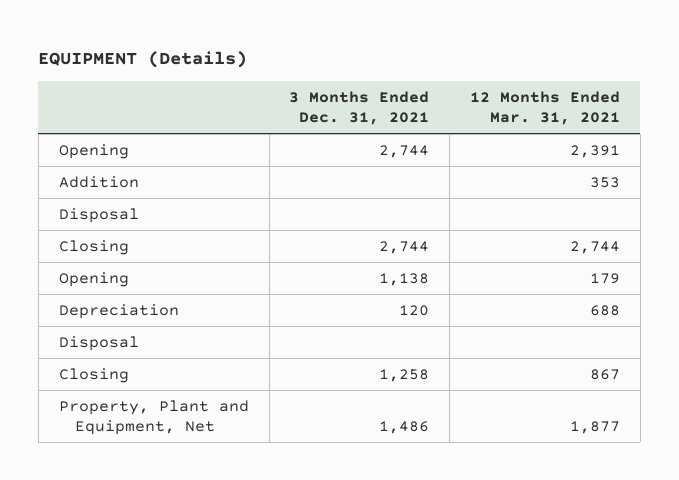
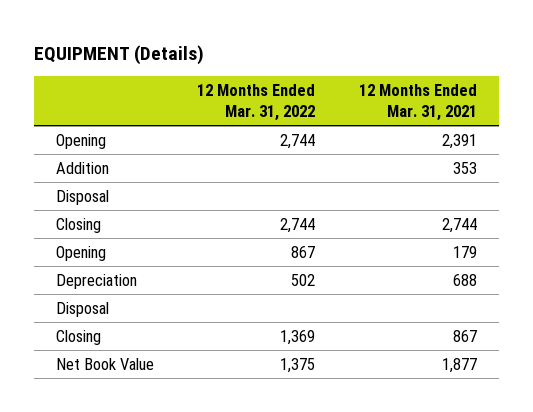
[289,90,430,126] 3 Months Ended Dec. 31, 2021 -> none
none -> [197,83,316,121] 12 Months Ended Mar. 31, 2022
[58,399,249,436] Property, Plant and Equipment, Net -> [55,357,154,370] Net Book Value

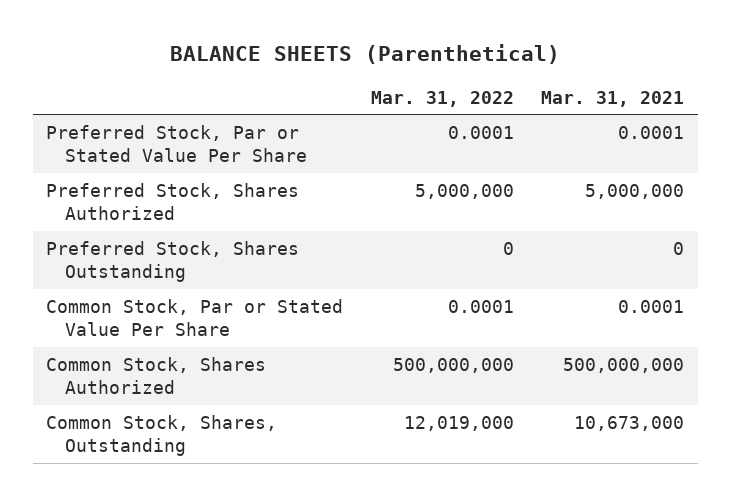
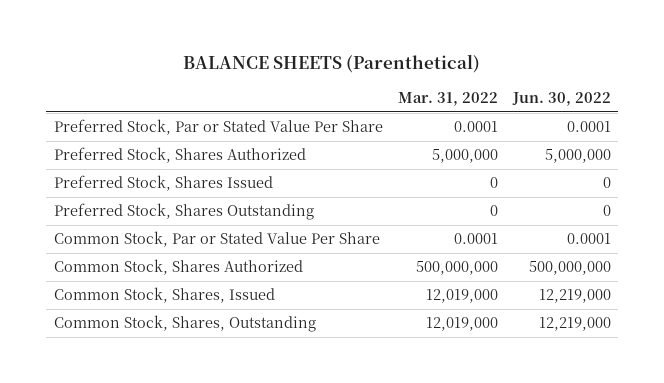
[541,90,685,107] Mar. 31, 2021 -> none
none -> [511,92,611,107] Jun. 30, 2022
none -> [53,175,273,192] Preferred Stock, Shares Issued
none -> [53,287,275,304] Common Stock, Shares, Issued

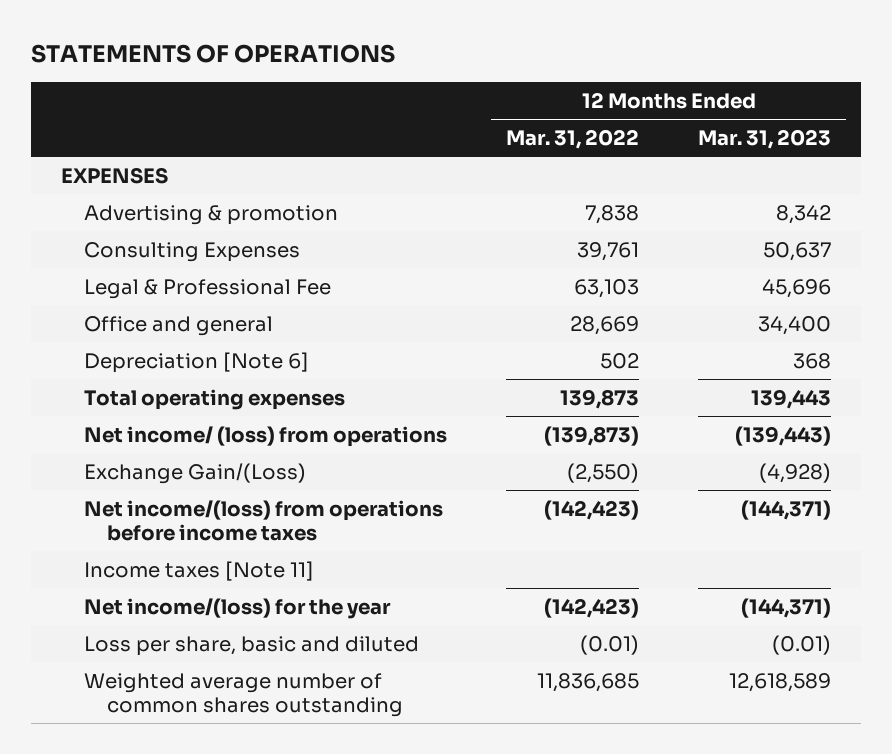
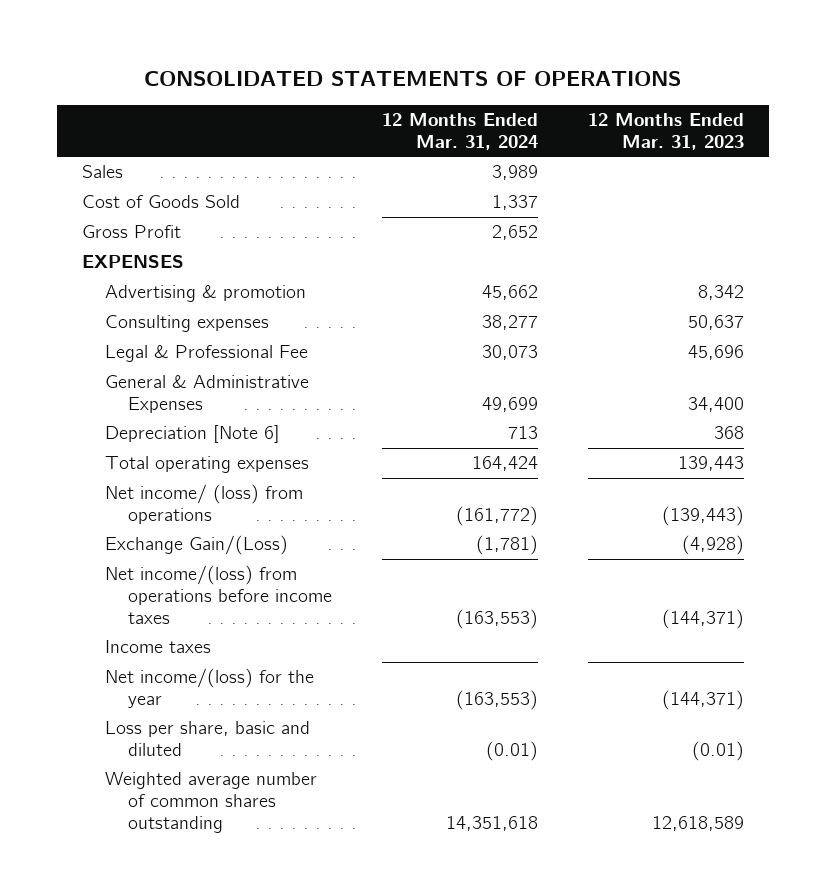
[31,44,396,64] STATEMENTS OF OPERATIONS -> [144,70,682,86] CONSOLIDATED STATEMENTS OF OPERATIONS
[505,128,639,149] Mar. 31, 2022 -> none
none -> [381,112,538,150] 12 Months Ended Mar. 31, 2024
none -> [82,165,124,179] Sales
none -> [82,195,241,209] Cost of Goods Sold
none -> [82,225,182,239] Gross Profit
[83,241,300,262] Consulting Expenses -> [104,315,269,333] Consulting expenses
[83,315,273,336] Office and general -> [104,375,309,414] General & Administrative Expenses
[83,560,314,581] Income taxes [Note 11] -> [104,640,211,654] Income taxes

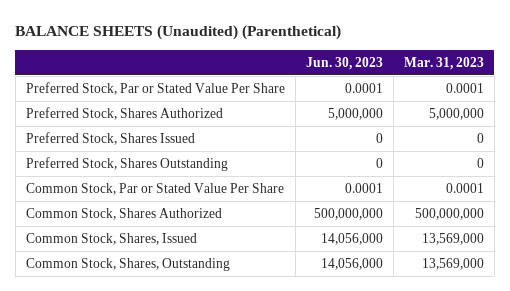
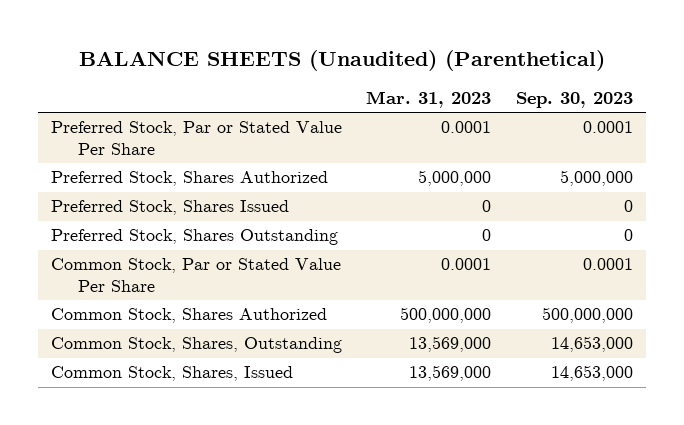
[305,56,383,70] Jun. 30, 2023 -> none
none -> [516,92,634,109] Sep. 30, 2023
[25,232,197,245] Common Stock, Shares, Issued -> [50,366,293,382] Common Stock, Shares, Issued

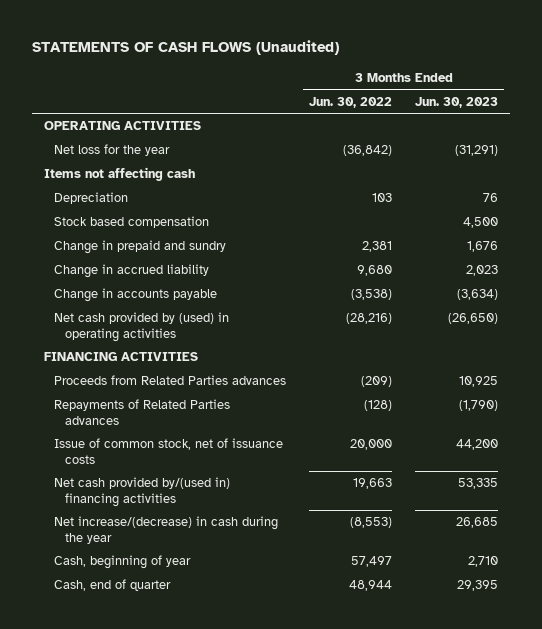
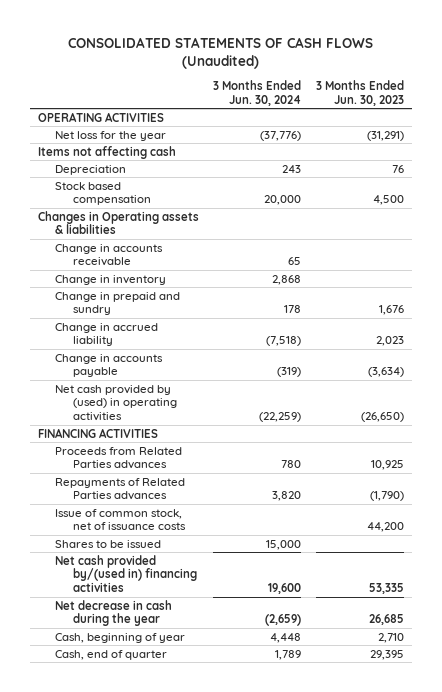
[32,40,340,56] STATEMENTS OF CASH FLOWS (Unaudited) -> [67,37,373,69] CONSOLIDATED STATEMENTS OF CASH FLOWS (Unaudited)
[309,96,393,108] Jun. 30, 2022 -> none
none -> [213,80,302,106] 3 Months Ended Jun. 30, 2024
none -> [37,210,199,235] Changes in Operating assets & liabilities
none -> [55,243,164,267] Change in accounts receivable
none -> [55,274,167,285] Change in inventory
none -> [55,539,162,548] Shares to be issued
[54,516,279,544] Net increase/(decrease) in cash during the year -> [55,599,173,627] Net decrease in cash during the year

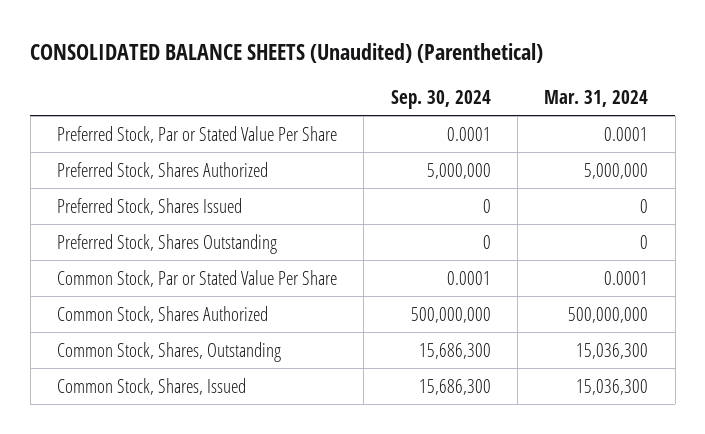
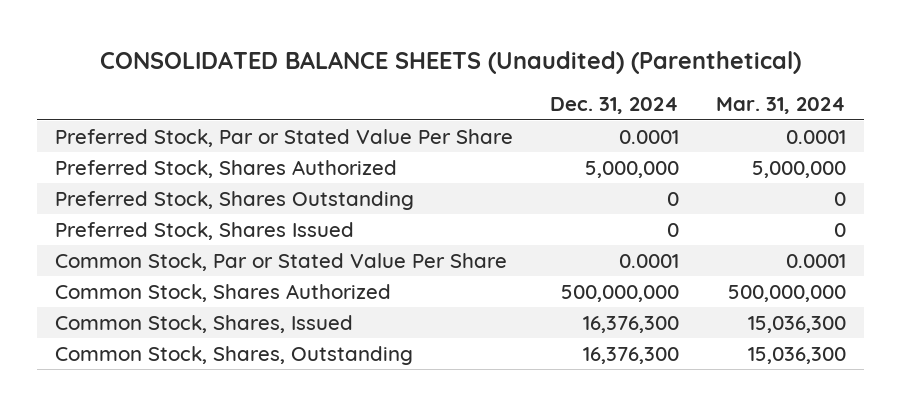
[390,89,491,109] Sep. 30, 2024 -> none
none -> [550,97,680,115] Dec. 31, 2024
[57,197,243,215] Preferred Stock, Shares Issued -> [55,221,355,240] Preferred Stock, Shares Issued
[57,341,282,362] Common Stock, Shares, Outstanding -> [55,345,414,365] Common Stock, Shares, Outstanding

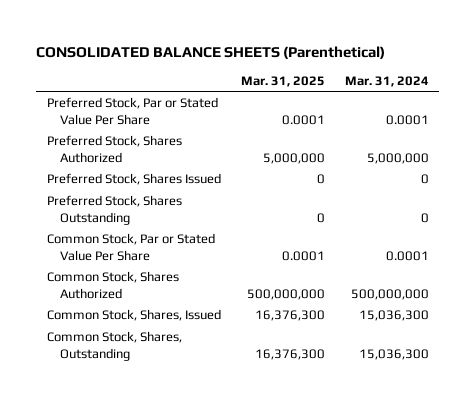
[99,50,801,74] CONSOLIDATED BALANCE SHEETS (Unaudited) (Parenthetical) -> [36,45,386,59] CONSOLIDATED BALANCE SHEETS (Parenthetical)
[550,97,680,115] Dec. 31, 2024 -> none
none -> [240,75,325,87] Mar. 31, 2025
[55,190,415,210] Preferred Stock, Shares Outstanding -> [46,195,182,225] Preferred Stock, Shares Outstanding

